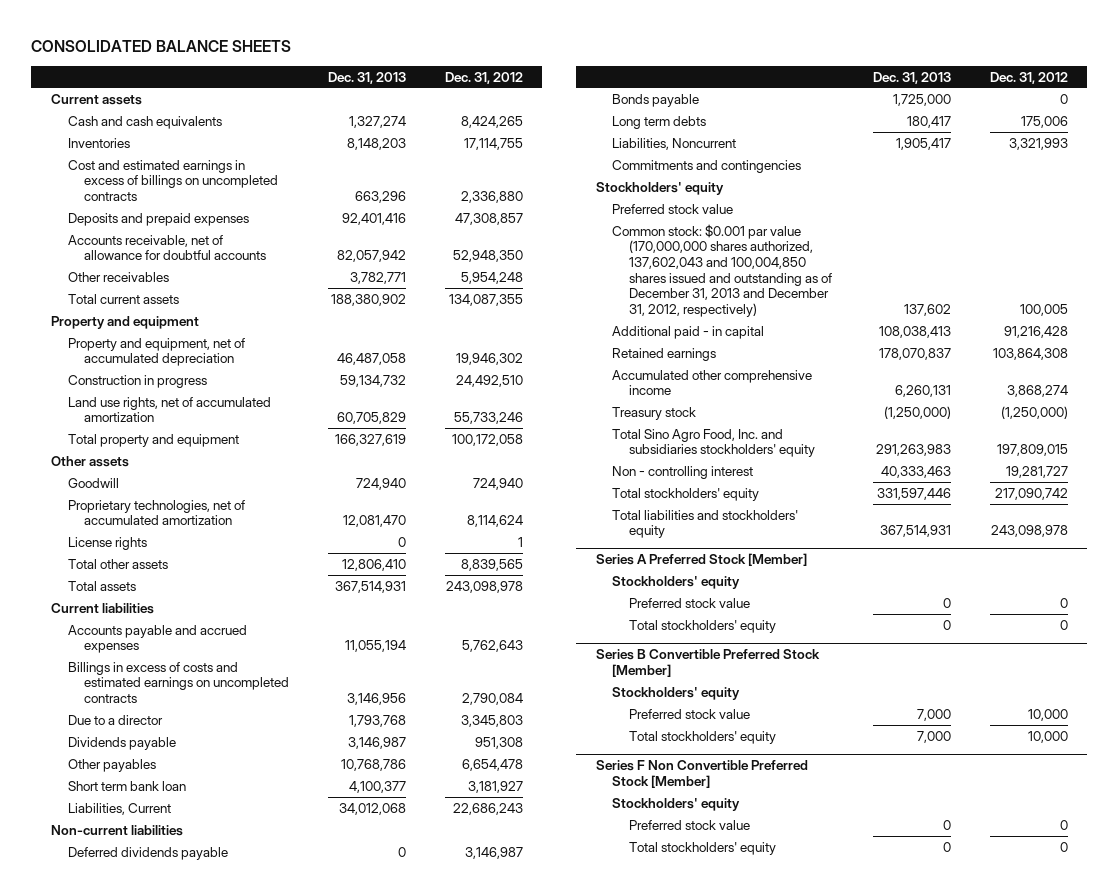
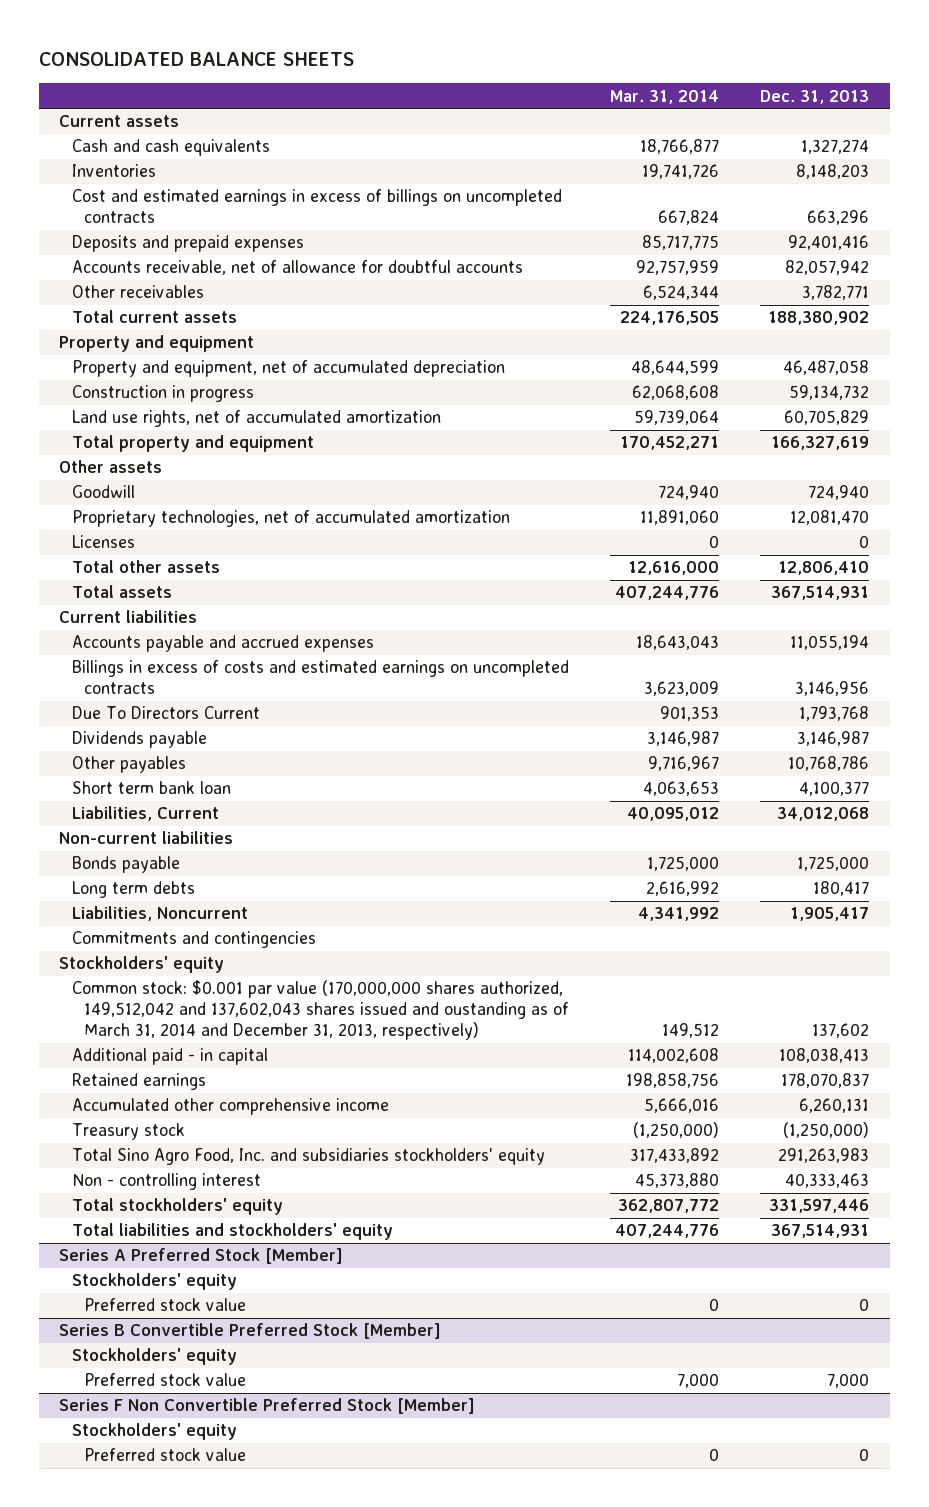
[445,71,524,84] Dec. 31, 2012 -> none
none -> [610,89,720,104] Mar. 31, 2014
[67,536,147,550] License rights -> [71,535,135,549] Licenses
[67,714,163,725] Due to a director -> [71,706,260,720] Due To Directors Current
[67,846,228,860] Deferred dividends payable -> none
[612,203,734,214] Preferred stock value -> none
[612,223,832,317] Common stock: $0.001 par value (170,000,000 shares authorized, 137,602,043 and 100,004,850 shares issued and outstanding as of December 31, 2013 and December 31, 2012, respectively) -> [71,980,569,1041] Common stock: $0.001 par value (170,000,000 shares authorized, 149,512,042 and 137,602,043 shares issued and oustanding as of March 31, 2014 and December 31, 2013, respectively)
[628,619,776,633] Total stockholders' equity -> none
[628,730,776,744] Total stockholders' equity -> none
[628,841,776,855] Total stockholders' equity -> none

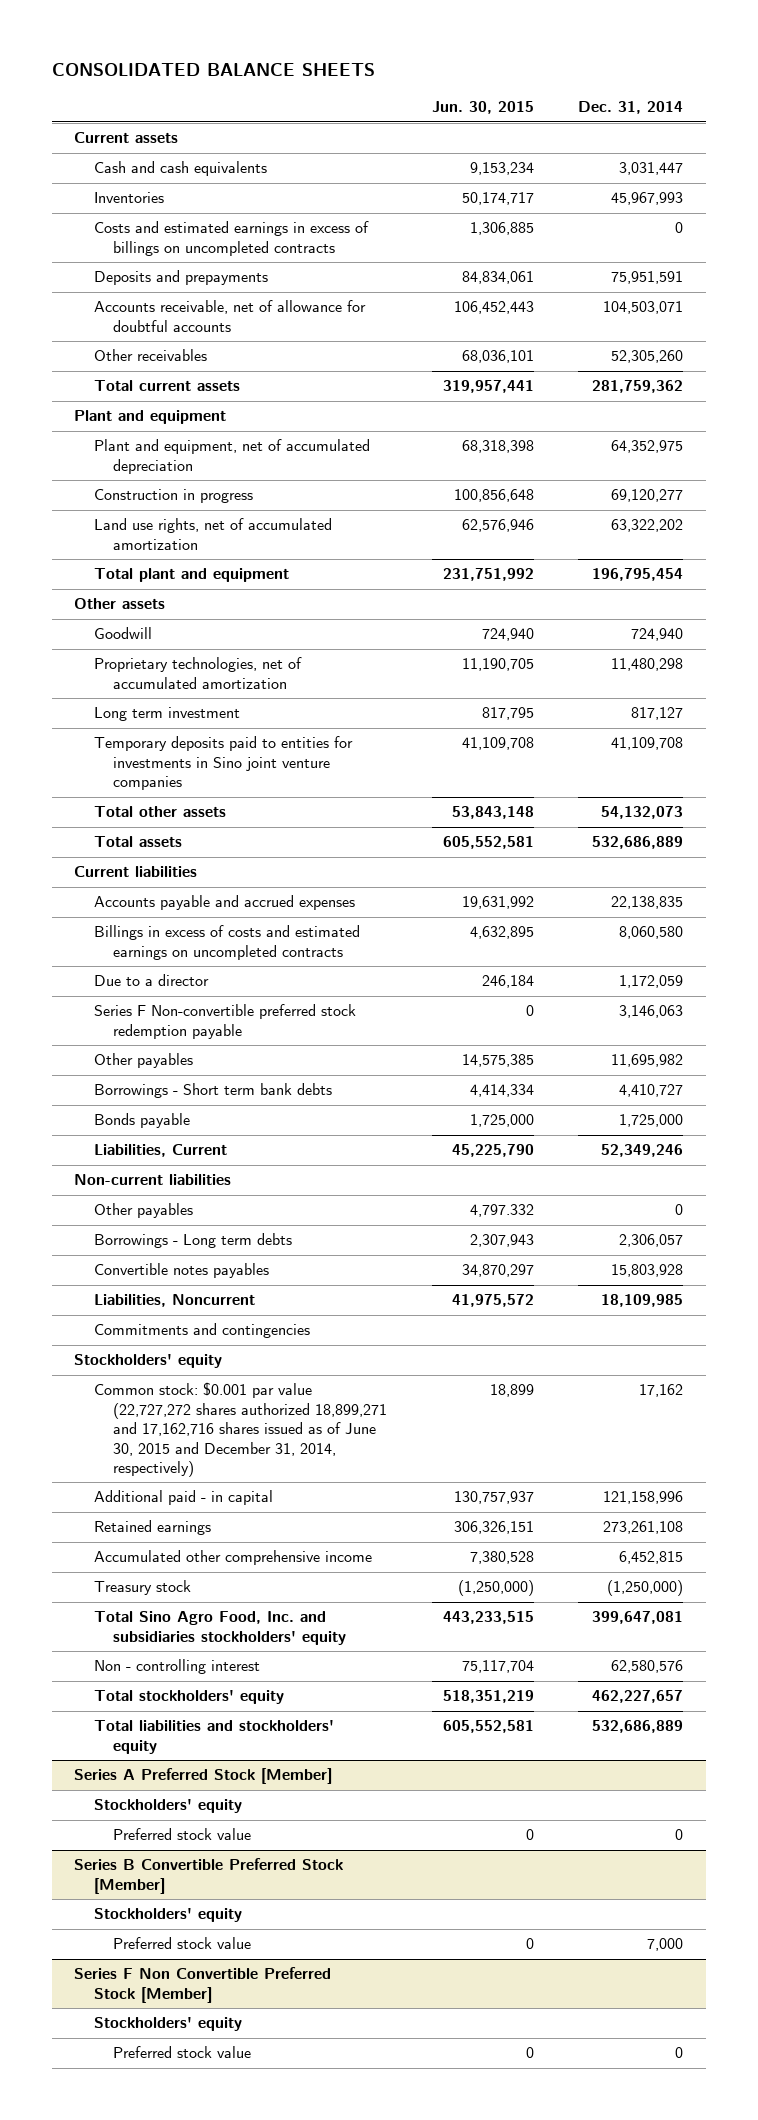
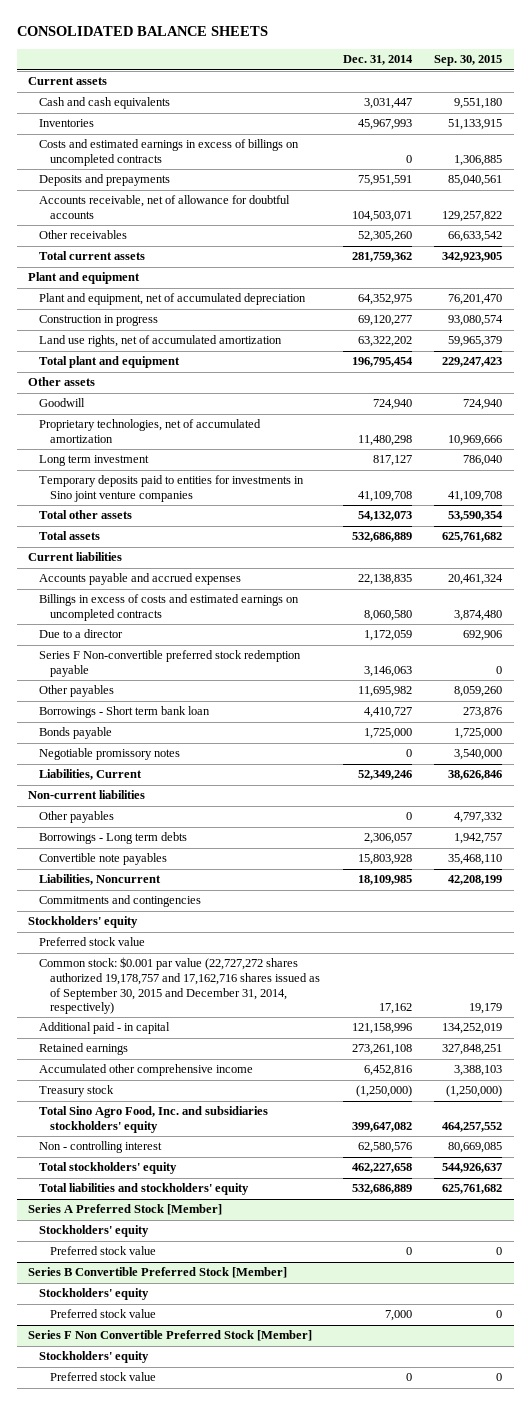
[431,101,534,115] Jun. 30, 2015 -> none
none -> [434,55,503,67] Sep. 30, 2015
[93,1083,332,1099] Borrowings - Short term bank debts -> [39,706,211,719] Borrowings - Short term bank loan
none -> [39,748,181,761] Negotiable promissory notes
[93,1263,269,1279] Convertible notes payables -> [39,853,168,866] Convertible note payables
none -> [39,937,146,947] Preferred stock value
[93,1382,387,1477] Common stock: $0.001 par value (22,727,272 shares authorized 18,899,271 and 17,162,716 shares issued as of June 30, 2015 and December 31, 2014, respectively) -> [39,957,321,1015] Common stock: $0.001 par value (22,727,272 shares authorized 19,178,757 and 17,162,716 shares issued as of September 30, 2015 and December 31, 2014, respectively)
[619,1551,684,1565] 6,452,815 -> [363,1065,412,1077] 6,452,816
[592,1611,684,1625] 399,647,081 -> [351,1121,412,1132] 399,647,082
[592,1690,684,1704] 462,227,657 -> [351,1163,412,1174] 462,227,658

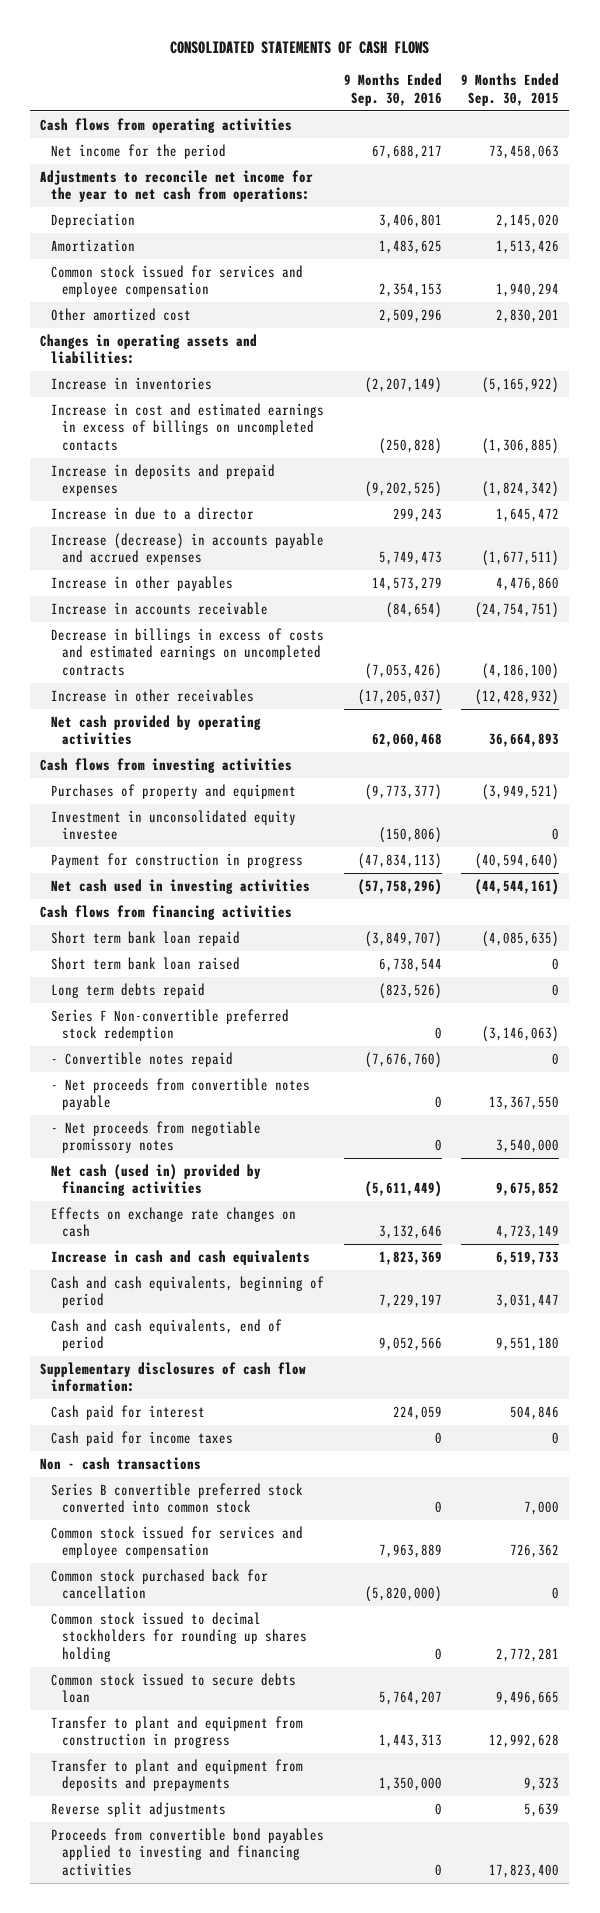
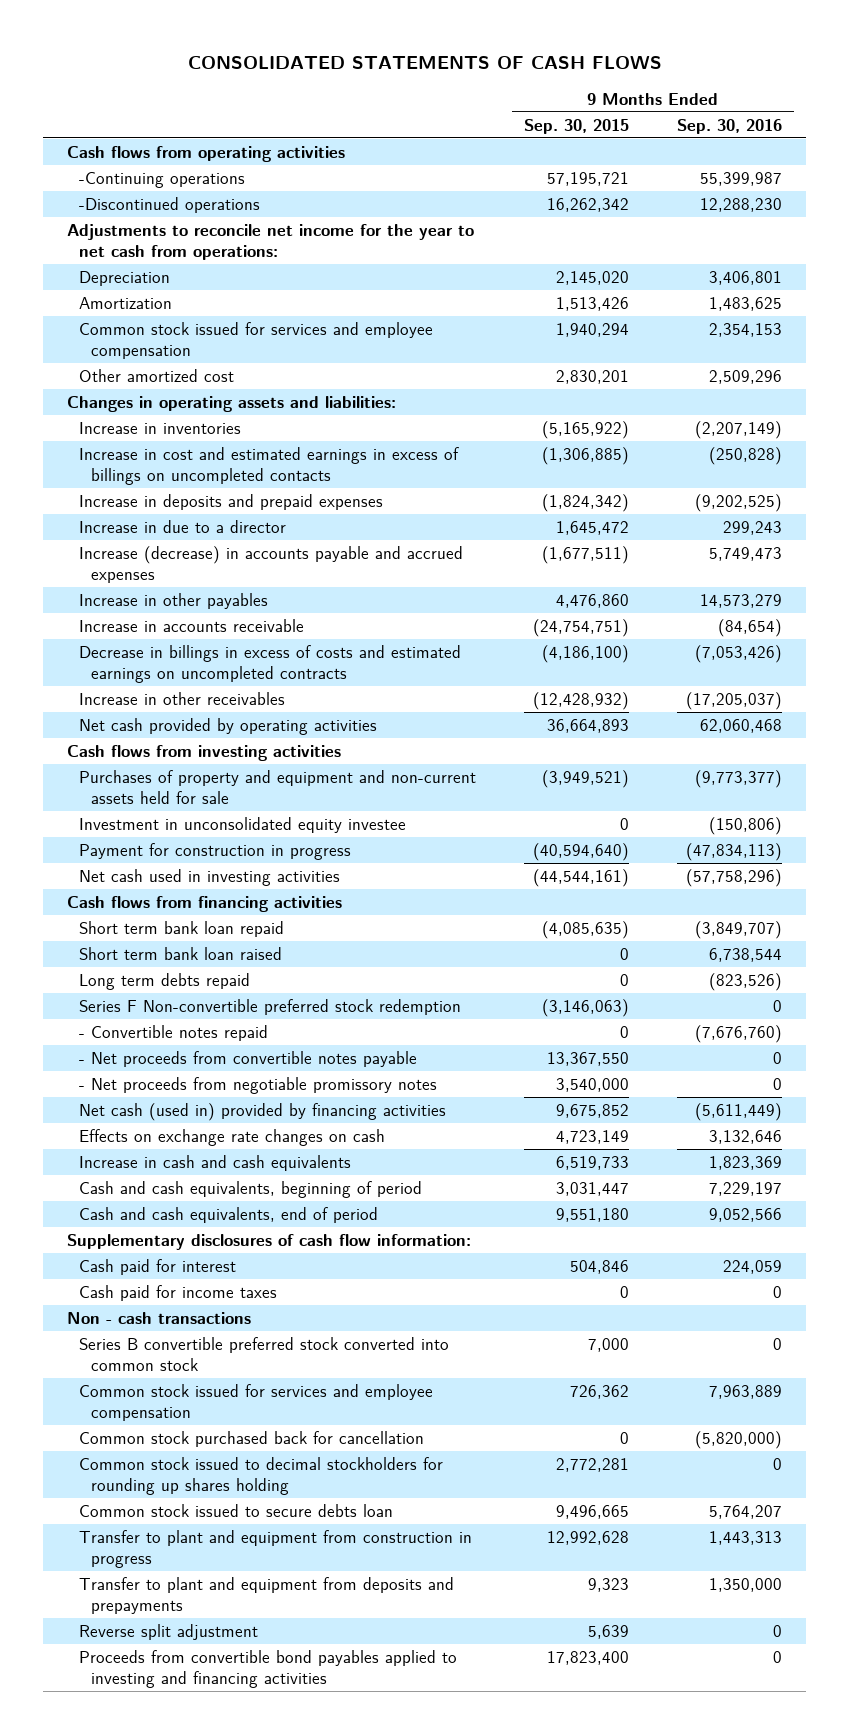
[50,144,226,160] Net income for the period -> none
none -> [79,171,246,188] -Continuing operations
none -> [79,196,261,213] -Discontinued operations
[50,784,296,800] Purchases of property and equipment -> [79,769,477,804] Purchases of property and equipment and non-current assets held for sale
[50,1802,226,1818] Reverse split adjustments -> [79,1623,259,1640] Reverse split adjustment

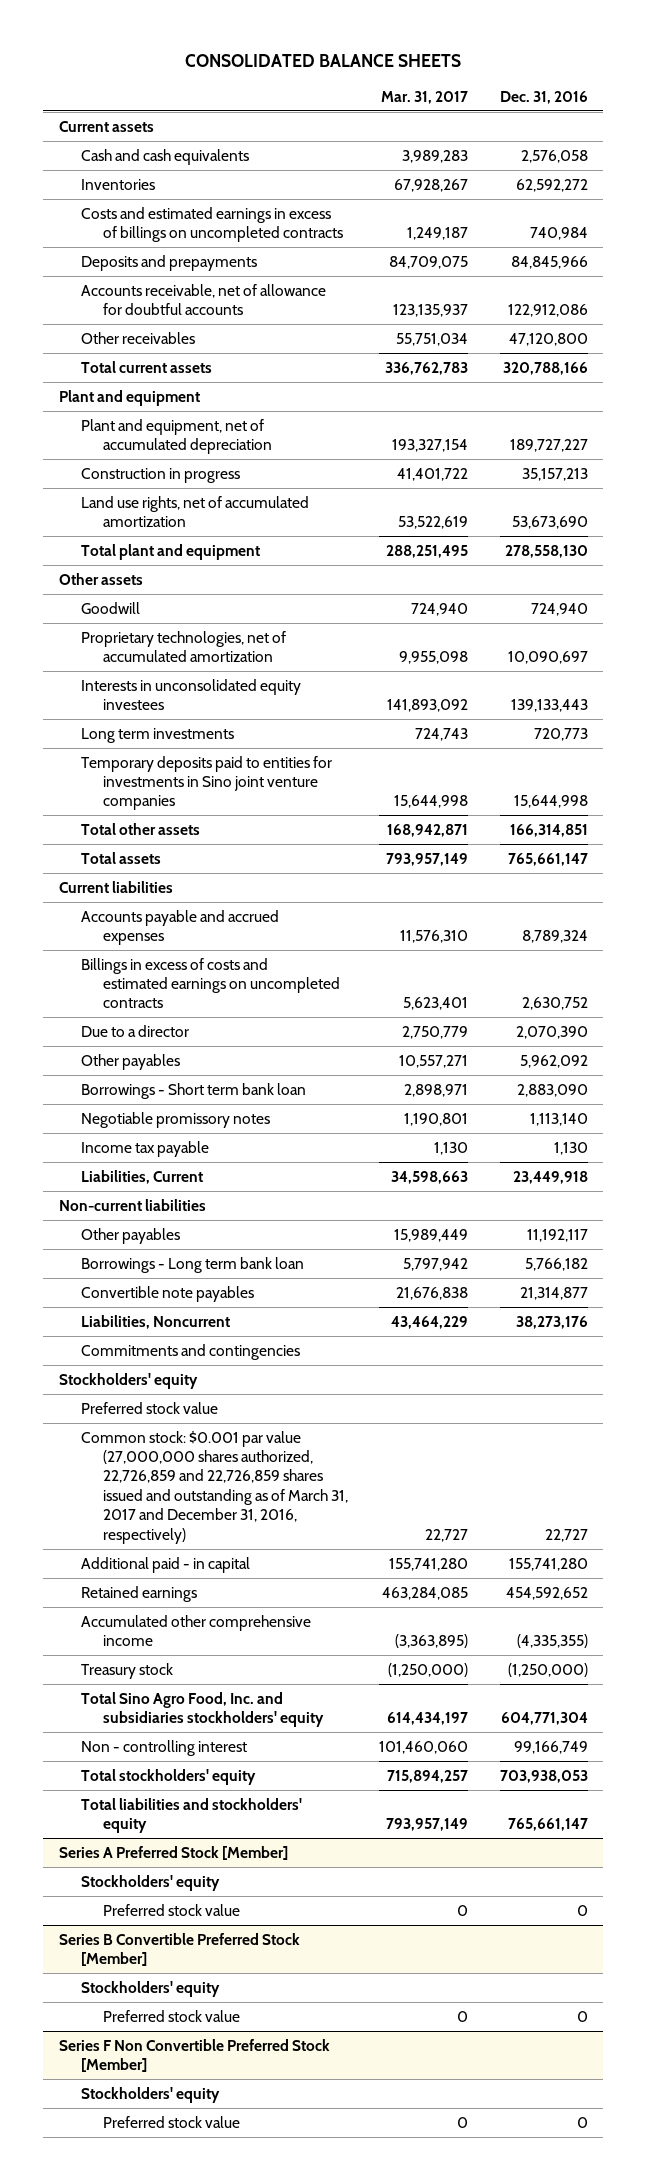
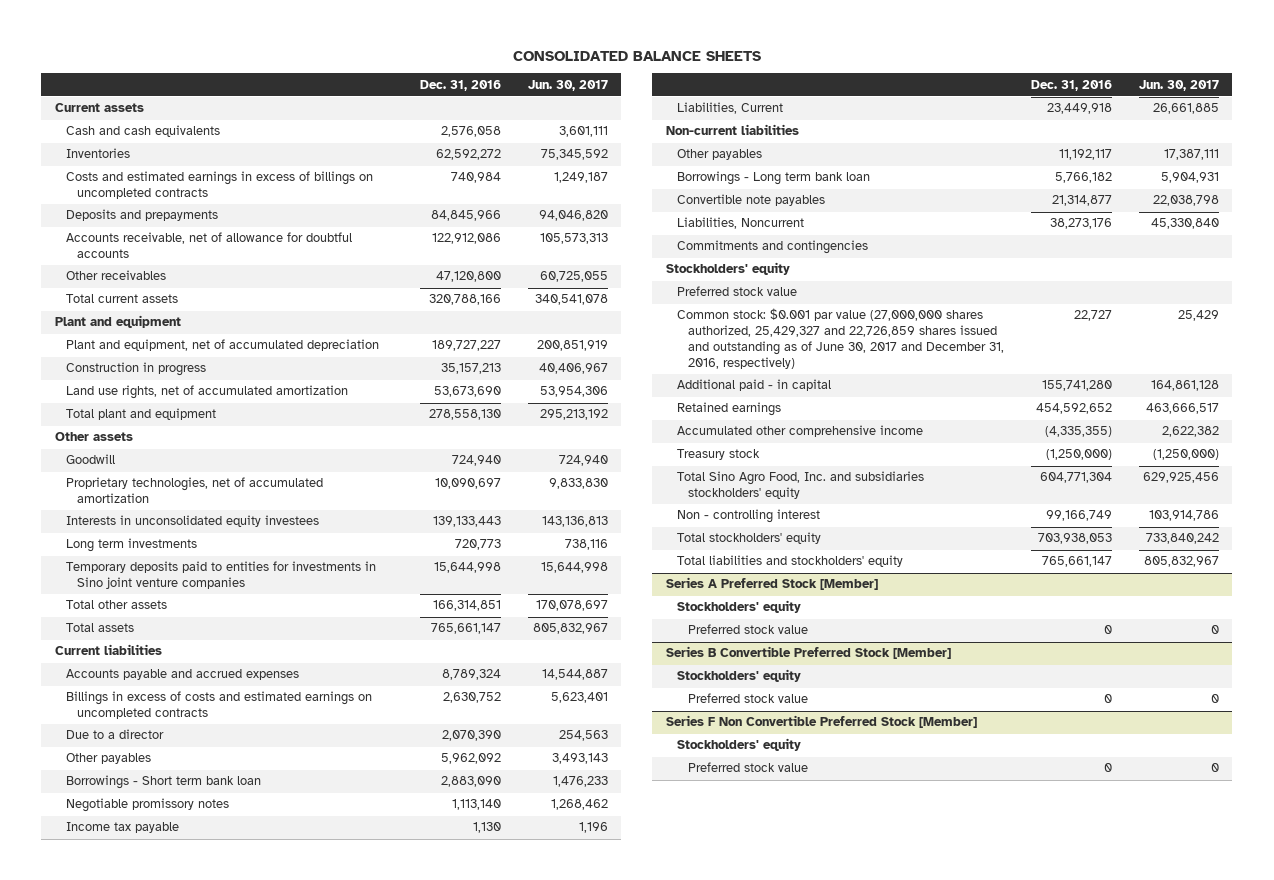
[381,90,469,104] Mar. 31, 2017 -> none
none -> [527,79,608,91] Jun. 30, 2017
[80,1430,349,1544] Common stock: $0.001 par value (27,000,000 shares authorized, 22,726,859 and 22,726,859 shares issued and outstanding as of March 31, 2017 and December 31, 2016, respectively) -> [677,308,1005,369] Common stock: $0.001 par value (27,000,000 shares authorized, 25,429,327 and 22,726,859 shares issued and outstanding as of June 30, 2017 and December 31, 2016, respectively)

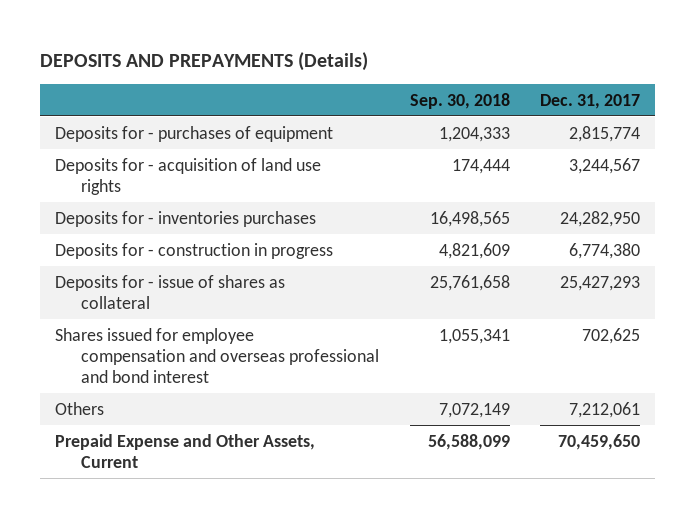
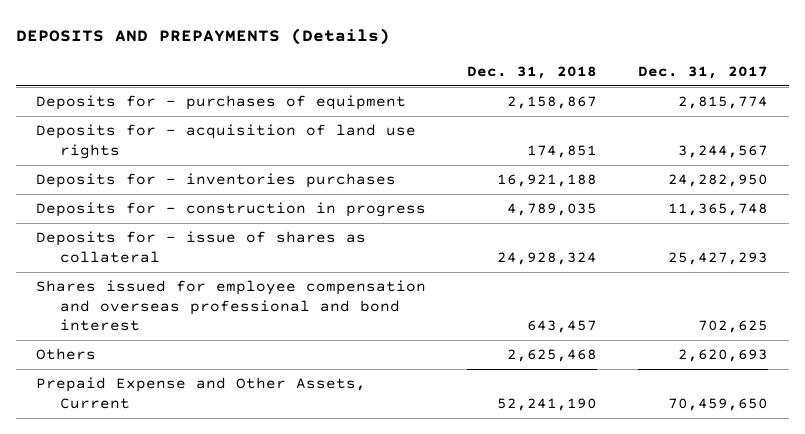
[409,92,510,109] Sep. 30, 2018 -> none
none -> [467,65,598,79] Dec. 31, 2018
[569,242,641,259] 6,774,380 -> [668,203,769,217] 11,365,748
[569,401,641,418] 7,212,061 -> [678,349,769,363] 2,620,693

